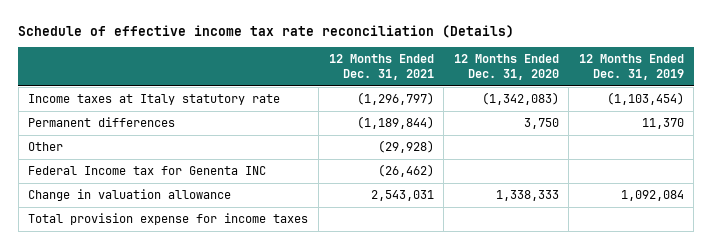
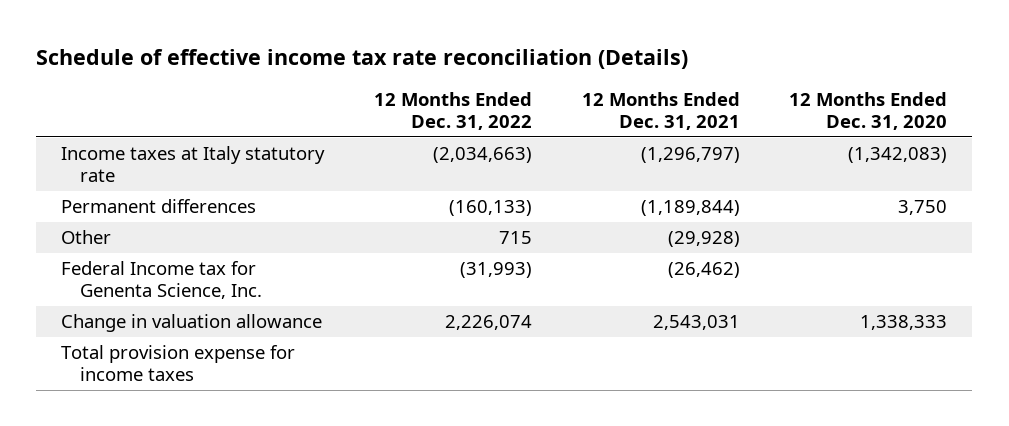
[578,54,684,80] 12 Months Ended Dec. 31, 2019 -> none
none -> [373,92,532,130] 12 Months Ended Dec. 31, 2022
[28,165,267,175] Federal Income tax for Genenta INC -> [61,261,263,299] Federal Income tax for Genenta Science, Inc.

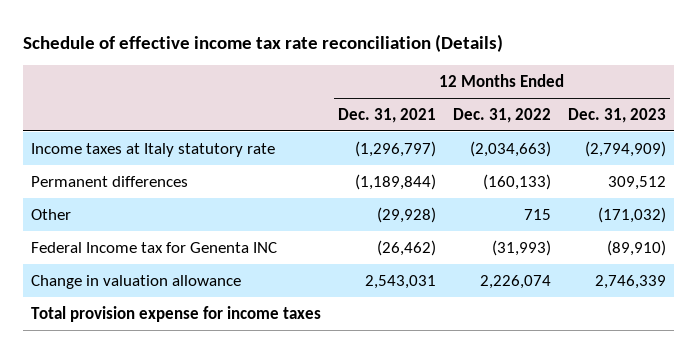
[789,92,948,130] 12 Months Ended Dec. 31, 2020 -> none
none -> [567,107,666,123] Dec. 31, 2023
[61,261,263,299] Federal Income tax for Genenta Science, Inc. -> [31,241,278,253] Federal Income tax for Genenta INC

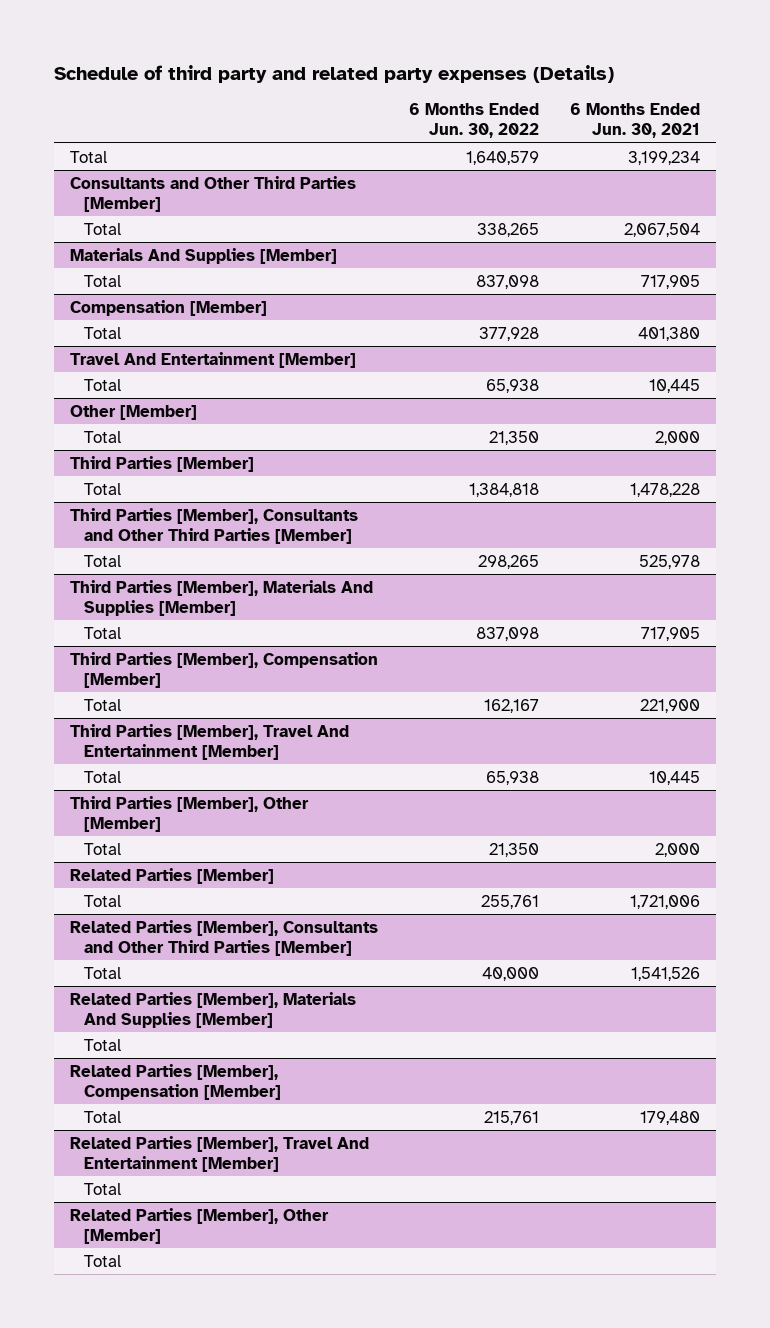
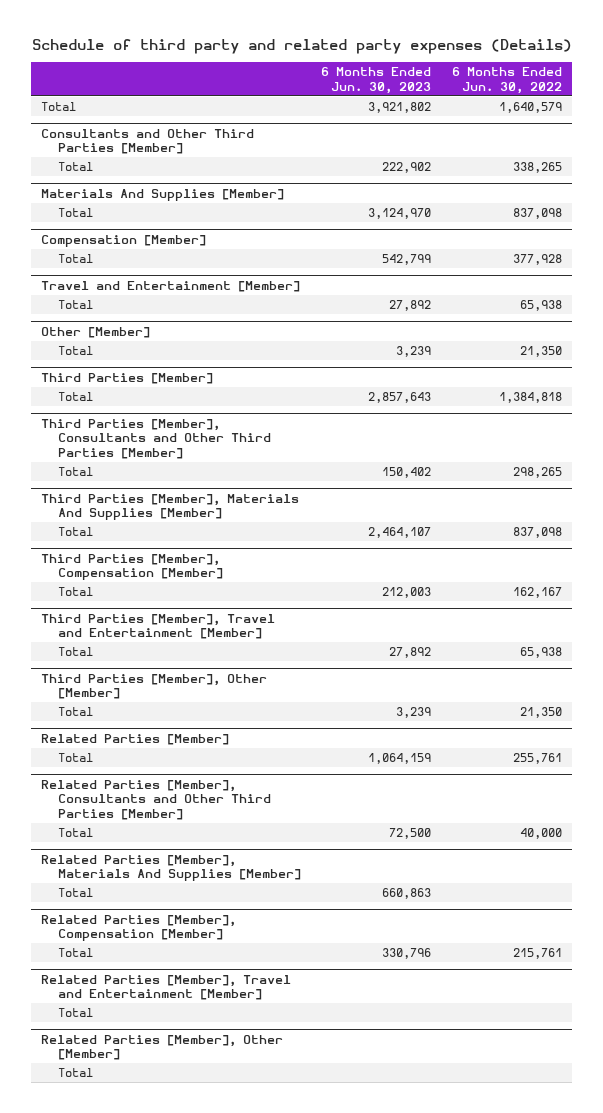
[570,103,701,139] 6 Months Ended Jun. 30, 2021 -> none
none -> [321,66,432,94] 6 Months Ended Jun. 30, 2023
[69,351,356,368] Travel And Entertainment [Member] -> [41,280,301,292] Travel and Entertainment [Member]
[69,723,349,760] Third Parties [Member], Travel And Entertainment [Member] -> [41,613,276,640] Third Parties [Member], Travel and Entertainment [Member]
[69,1135,369,1172] Related Parties [Member], Travel And Entertainment [Member] -> [41,974,292,1001] Related Parties [Member], Travel and Entertainment [Member]

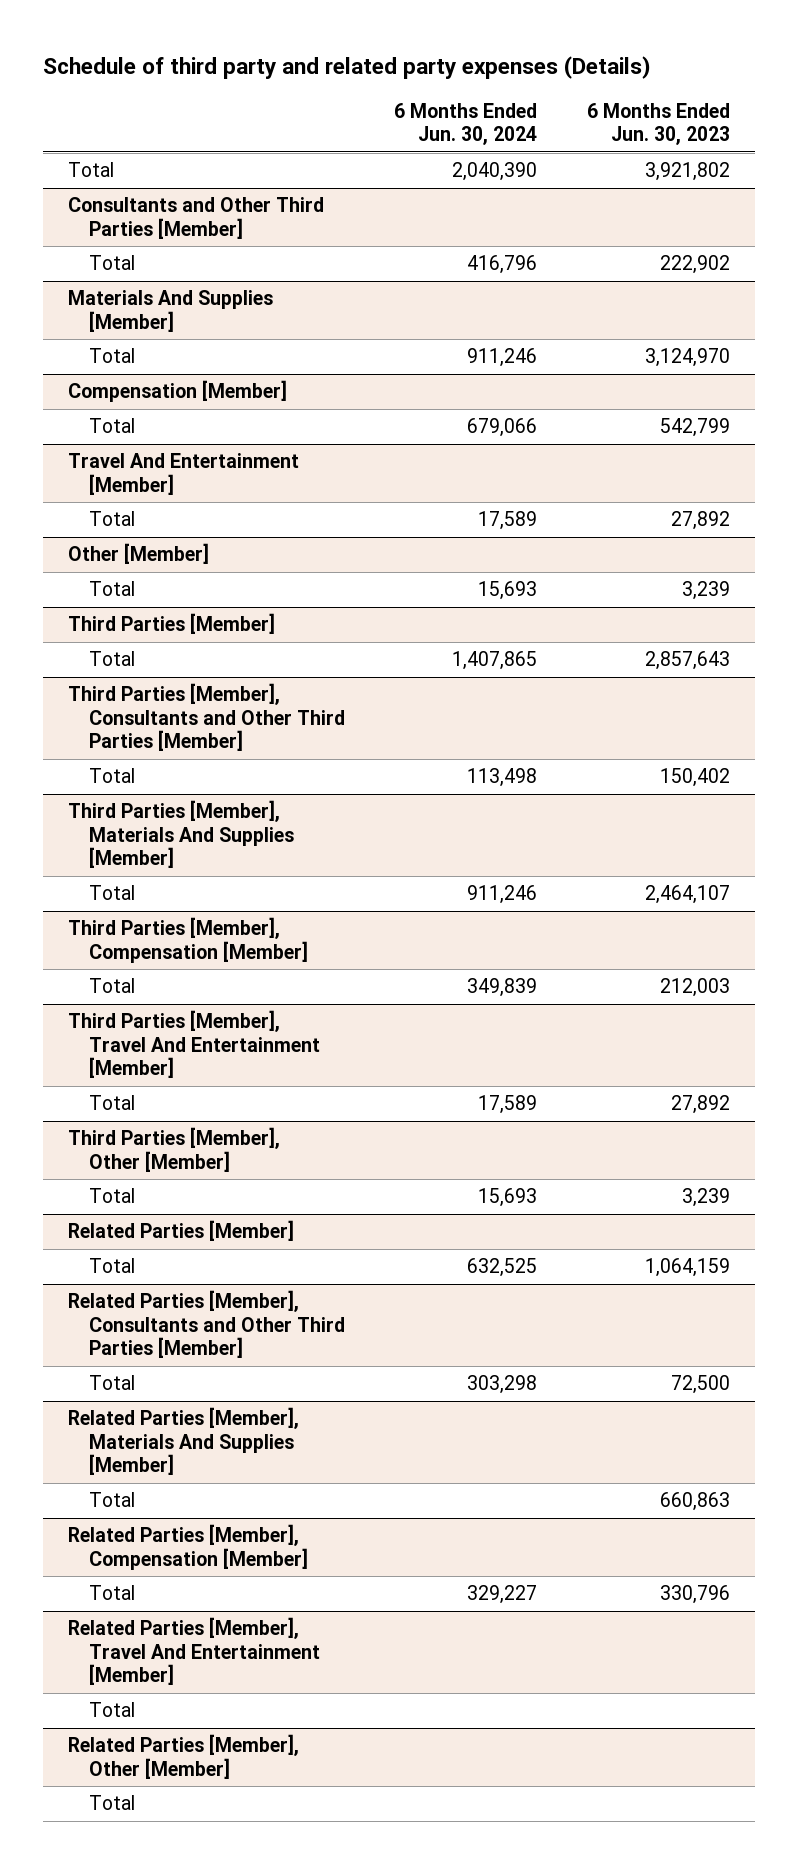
[451,66,562,94] 6 Months Ended Jun. 30, 2022 -> none
none -> [394,102,538,146] 6 Months Ended Jun. 30, 2024
[41,280,301,292] Travel and Entertainment [Member] -> [68,453,300,495] Travel And Entertainment [Member]
[41,613,276,640] Third Parties [Member], Travel and Entertainment [Member] -> [68,1010,320,1079] Third Parties [Member], Travel And Entertainment [Member]
[41,974,292,1001] Related Parties [Member], Travel and Entertainment [Member] -> [68,1617,320,1686] Related Parties [Member], Travel And Entertainment [Member]

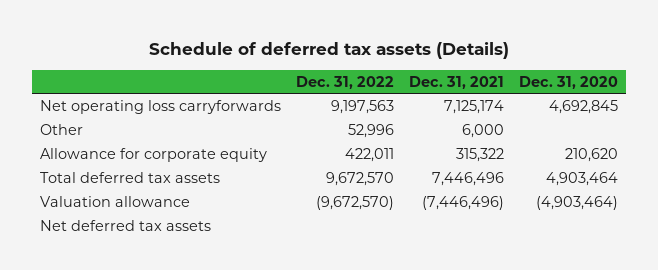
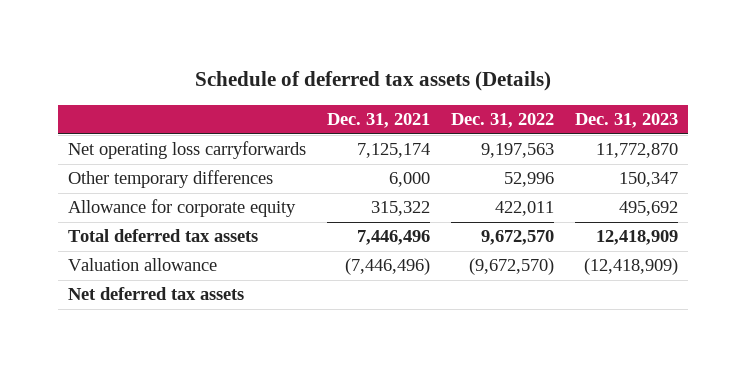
[519,75,619,89] Dec. 31, 2020 -> none
none -> [574,113,678,129] Dec. 31, 2023
[39,123,83,135] Other -> [68,170,274,189] Other temporary differences

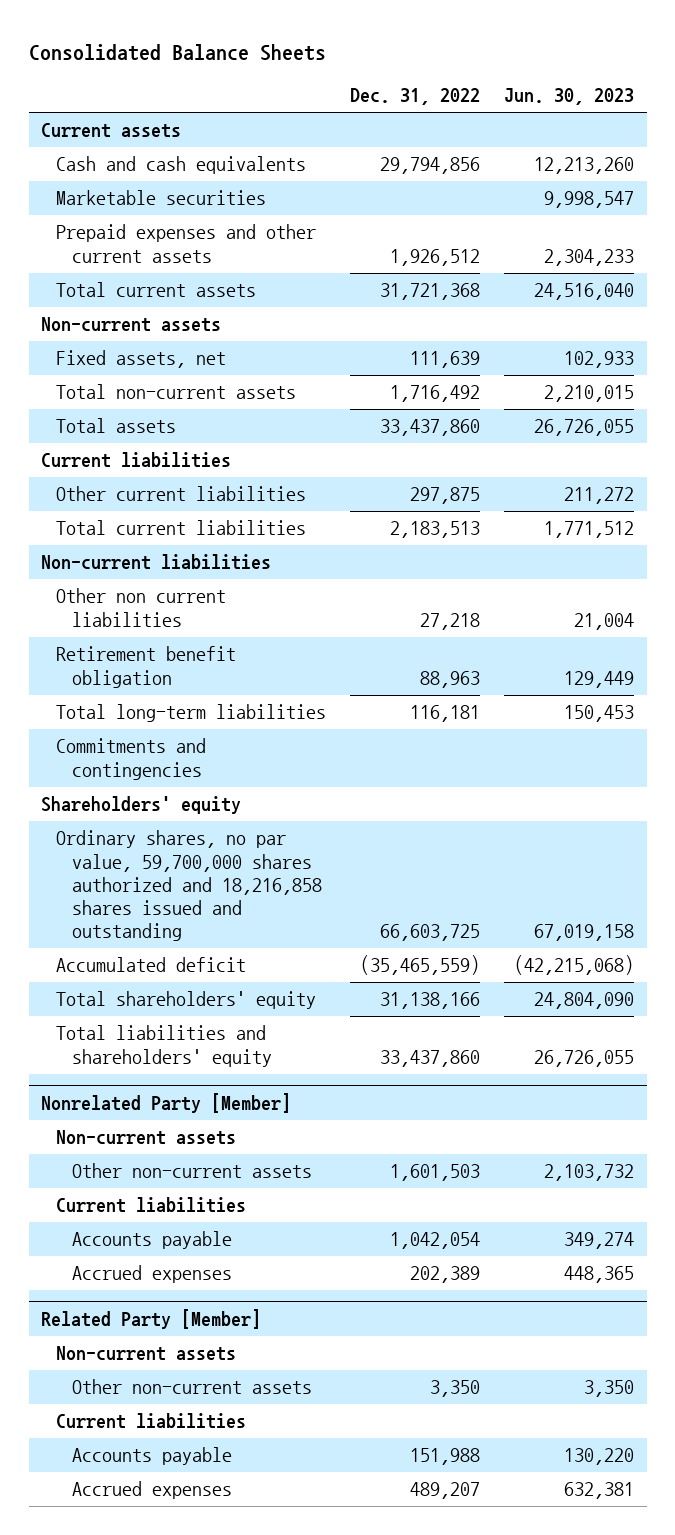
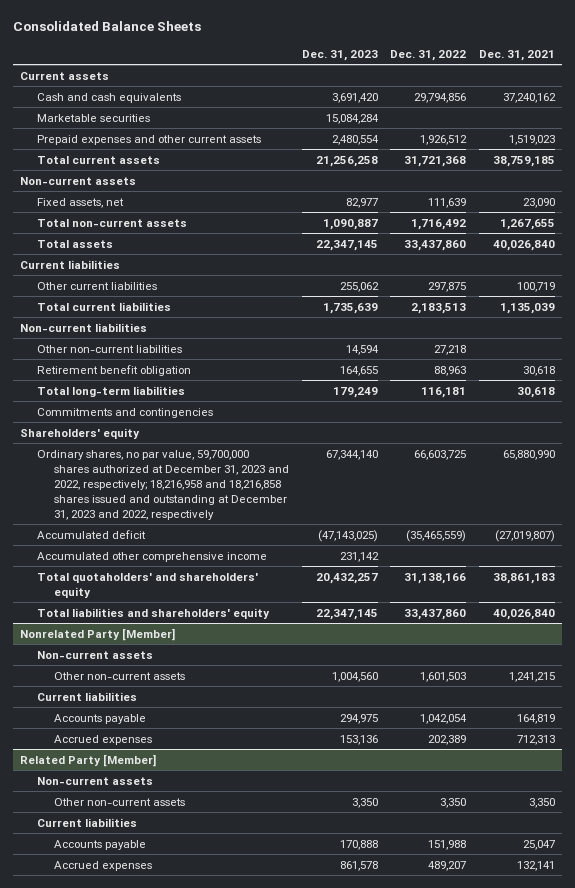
[504,88,635,106] Jun. 30, 2023 -> none
none -> [301,49,378,61] Dec. 31, 2023
none -> [479,49,556,61] Dec. 31, 2021
[56,588,227,627] Other non current liabilities -> [36,344,182,353] Other non-current liabilities
[56,830,322,942] Ordinary shares, no par value, 59,700,000 shares authorized and 18,216,858 shares issued and outstanding -> [36,449,289,520] Ordinary shares, no par value, 59,700,000 shares authorized at December 31, 2023 and 2022, respectively; 18,216,958 and 18,216,858 shares issued and outstanding at December 31, 2023 and 2022, respectively
none -> [36,551,267,562] Accumulated other comprehensive income
[56,991,317,1010] Total shareholders' equity -> [36,572,258,598] Total quotaholders' and shareholders' equity

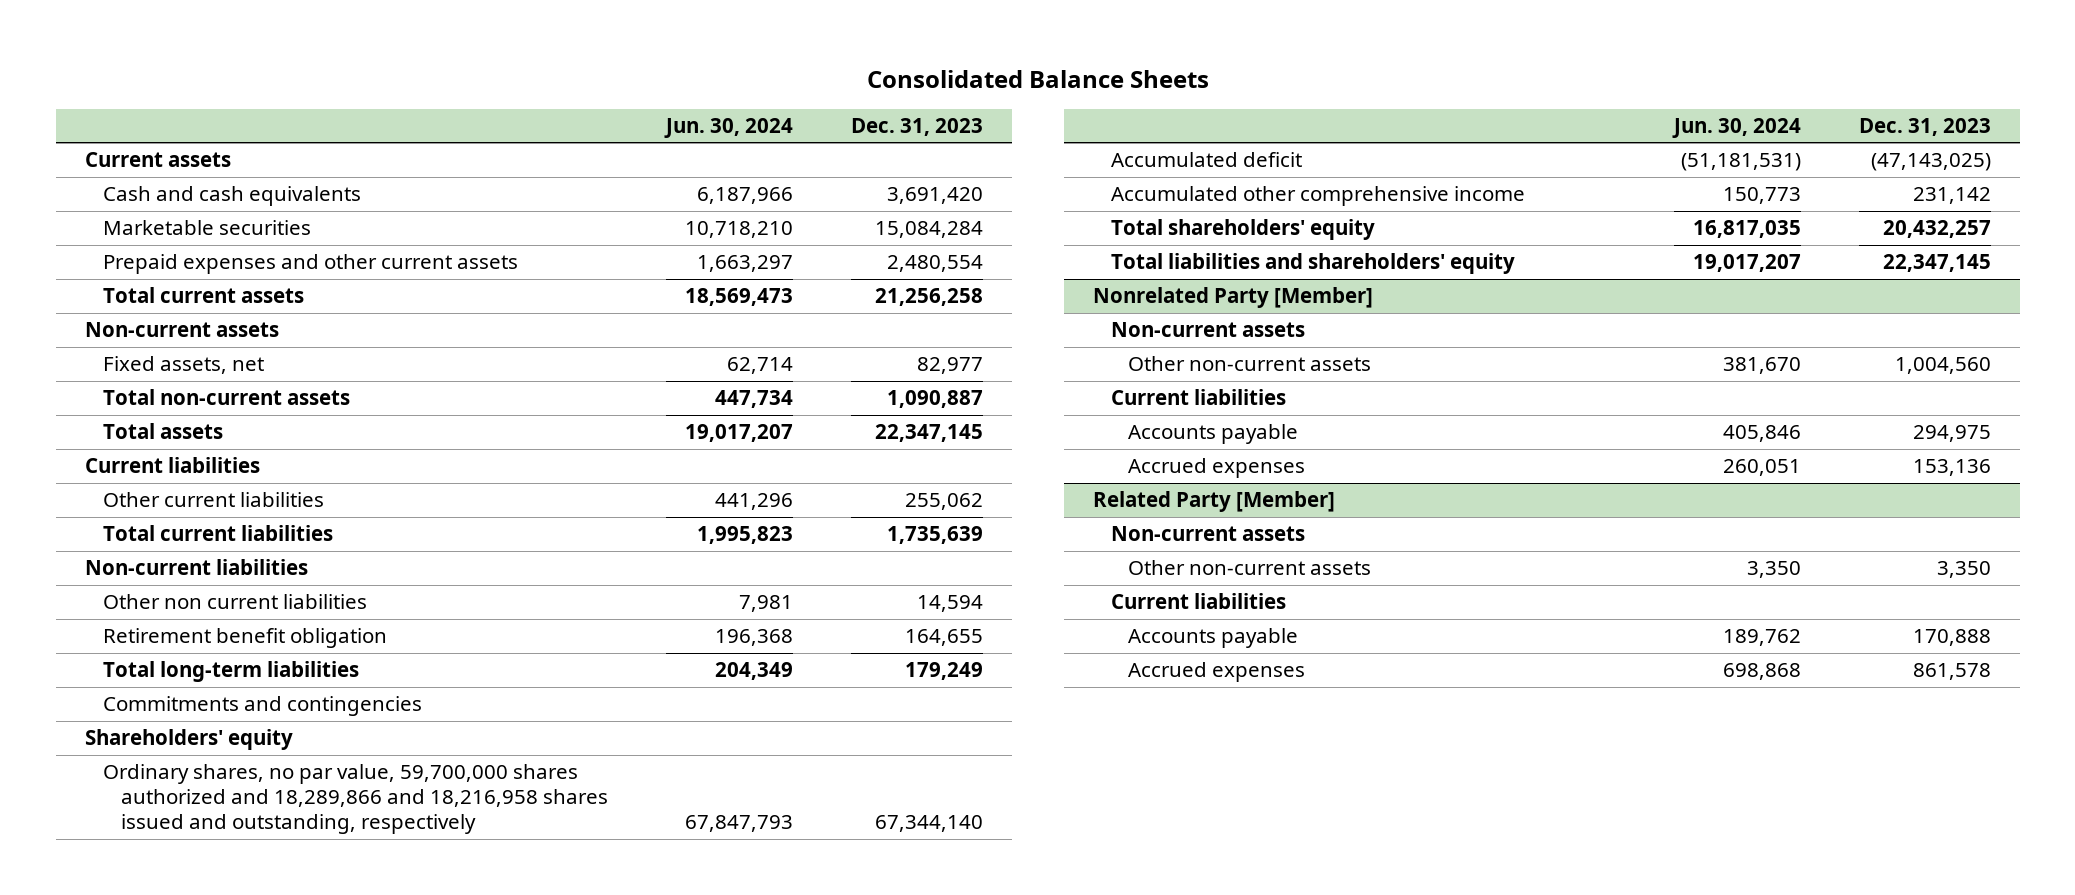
[390,49,467,61] Dec. 31, 2022 -> none
[479,49,556,61] Dec. 31, 2021 -> none
none -> [663,117,793,138] Jun. 30, 2024
[36,344,182,353] Other non-current liabilities -> [102,594,367,610] Other non current liabilities
[36,449,289,520] Ordinary shares, no par value, 59,700,000 shares authorized at December 31, 2023 and 2022, respectively; 18,216,958 and 18,216,858 shares issued and outstanding at December 31, 2023 and 2022, respectively -> [102,764,608,835] Ordinary shares, no par value, 59,700,000 shares authorized and 18,289,866 and 18,216,958 shares issued and outstanding, respectively
[36,572,258,598] Total quotaholders' and shareholders' equity -> [1110,219,1375,241] Total shareholders' equity

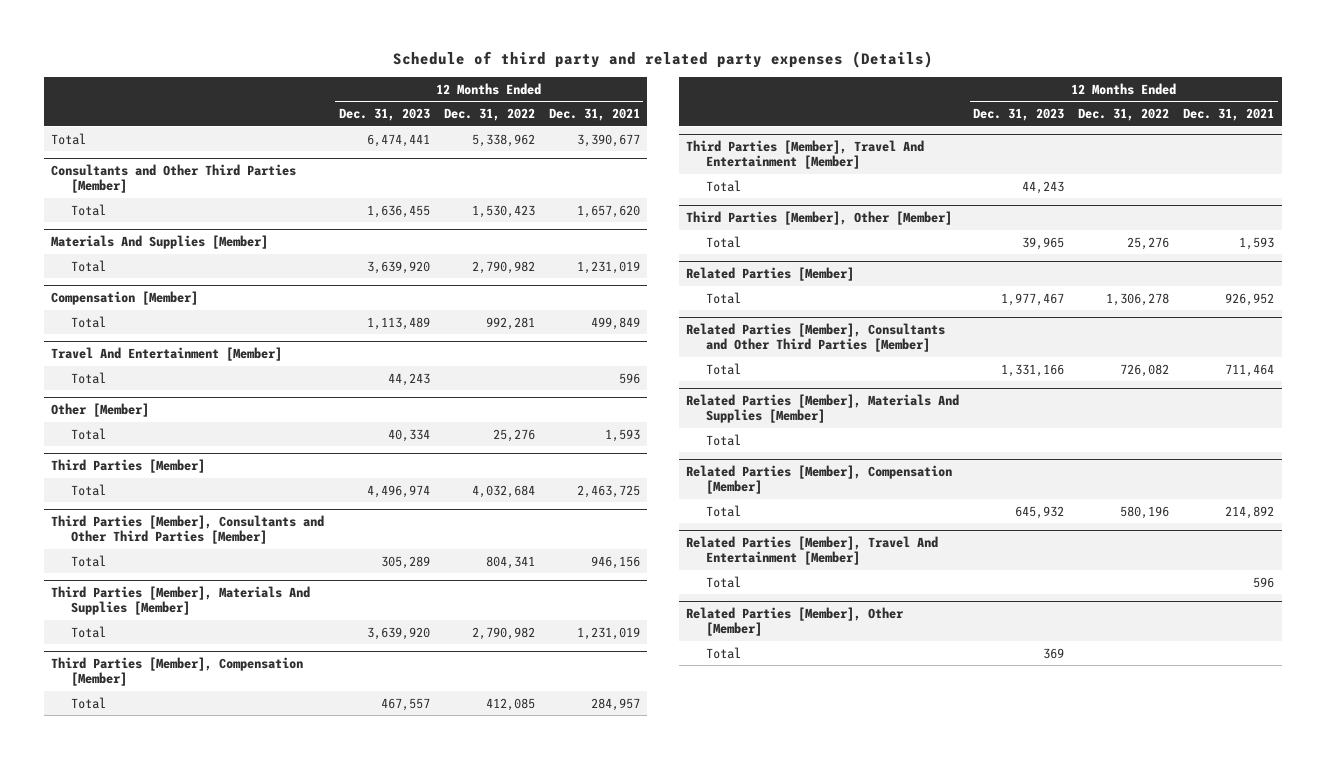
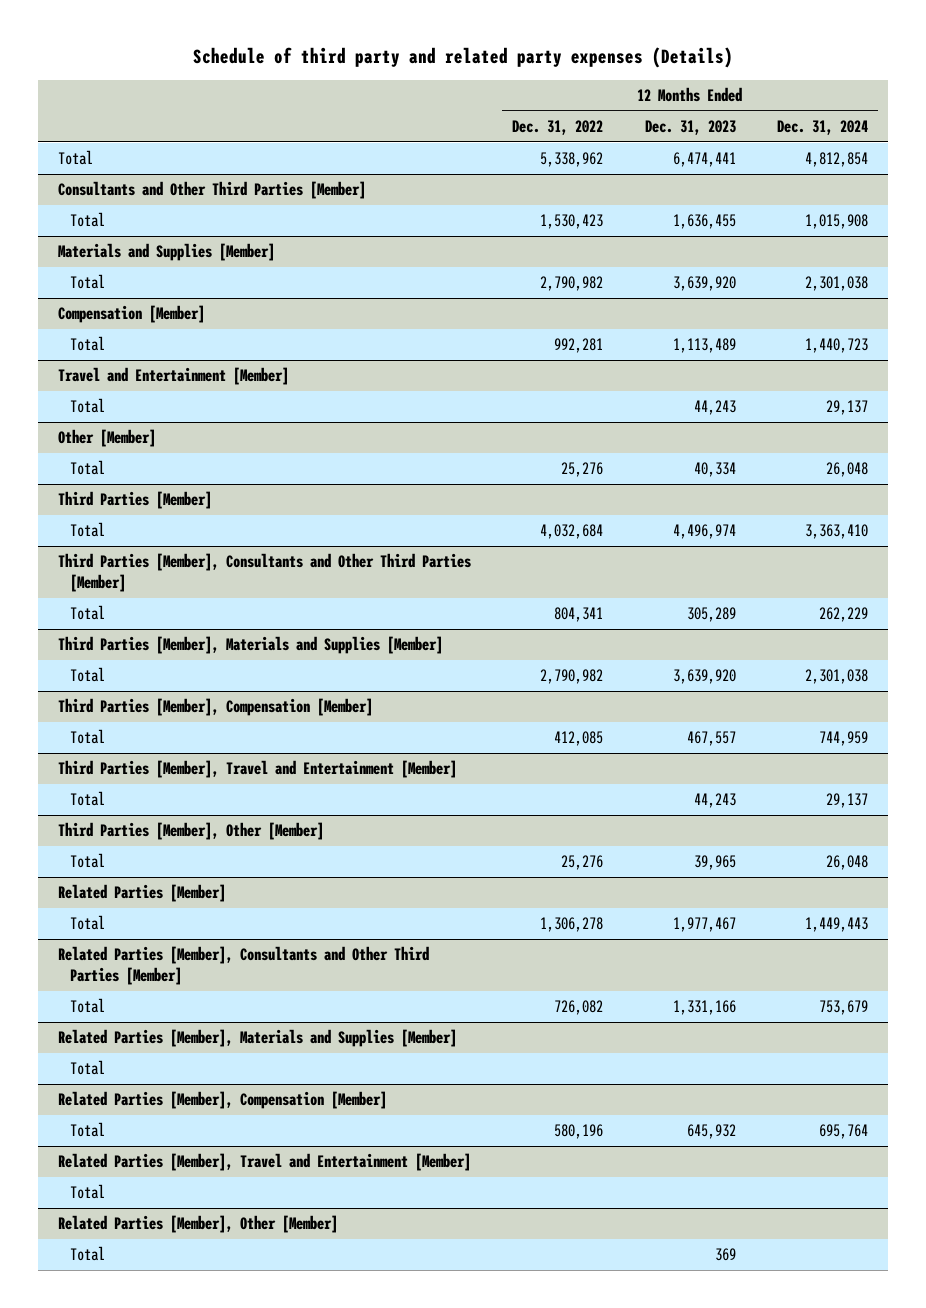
[548,107,640,121] Dec. 31, 2021 -> none
none -> [776,120,868,136] Dec. 31, 2024
[51,235,269,250] Materials And Supplies [Member] -> [58,243,276,262] Materials and Supplies [Member]
[51,347,283,362] Travel And Entertainment [Member] -> [58,367,290,386] Travel and Entertainment [Member]
[51,586,311,616] Third Parties [Member], Materials And Supplies [Member] -> [58,636,444,655] Third Parties [Member], Materials and Supplies [Member]
[686,140,925,170] Third Parties [Member], Travel And Entertainment [Member] -> [58,760,458,779] Third Parties [Member], Travel and Entertainment [Member]
[686,394,960,424] Related Parties [Member], Materials And Supplies [Member] -> [58,1029,458,1048] Related Parties [Member], Materials and Supplies [Member]
[686,536,939,566] Related Parties [Member], Travel And Entertainment [Member] -> [58,1153,472,1172] Related Parties [Member], Travel and Entertainment [Member]

